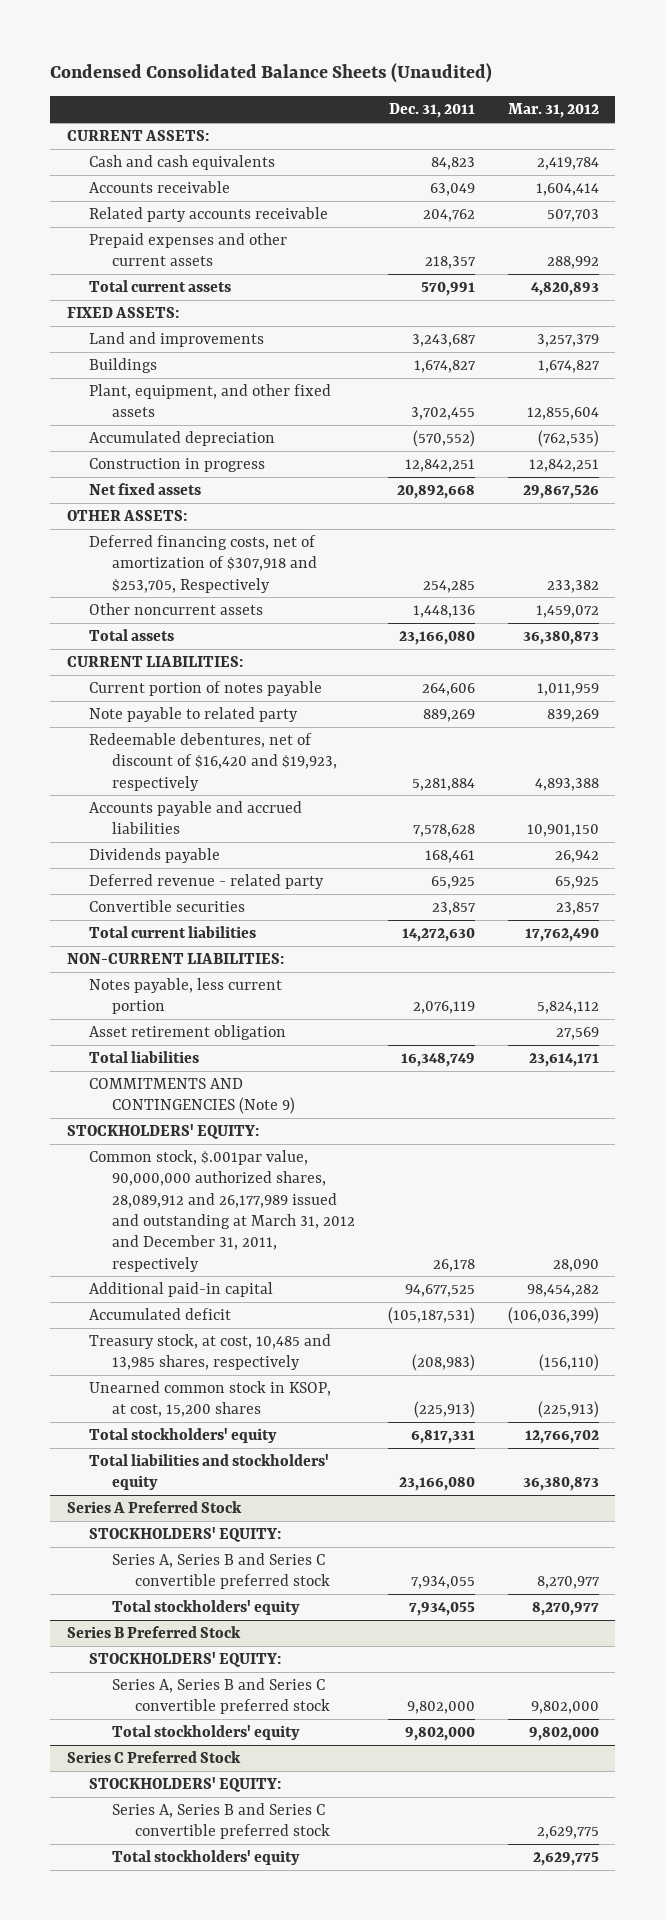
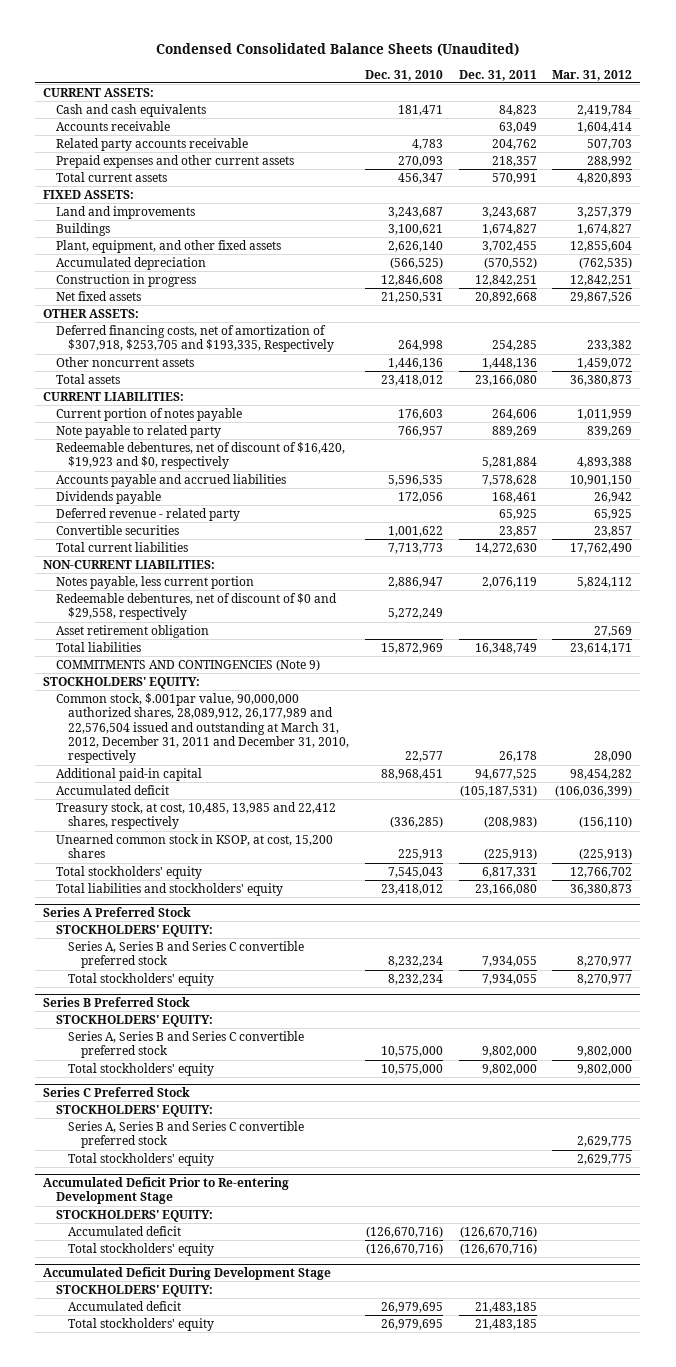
none -> [365,69,444,81] Dec. 31, 2010
[89,535,318,593] Deferred financing costs, net of amortization of $307,918 and $253,705, Respectively -> [55,324,335,353] Deferred financing costs, net of amortization of $307,918, $253,705 and $193,335, Respectively
[89,733,338,791] Redeemable debentures, net of discount of $16,420 and $19,923, respectively -> [55,441,345,470] Redeemable debentures, net of discount of $16,420, $19,923 and $0, respectively
none -> [55,592,337,621] Redeemable debentures, net of discount of $0 and $29,558, respectively
[89,1150,356,1272] Common stock, $.001par value, 90,000,000 authorized shares, 28,089,912 and 26,177,989 issued and outstanding at March 31, 2012 and December 31, 2011, respectively -> [55,692,350,764] Common stock, $.001par value, 90,000,000 authorized shares, 28,089,912, 26,177,989 and 22,576,504 issued and outstanding at March 31, 2012, December 31, 2011 and December 31, 2010, respectively
[89,1334,332,1371] Treasury stock, at cost, 10,485 and 13,985 shares, respectively -> [55,801,336,830] Treasury stock, at cost, 10,485, 13,985 and 22,412 shares, respectively
none -> [43,1177,290,1205] Accumulated Deficit Prior to Re-entering Development Stage
none -> [55,1209,213,1222] STOCKHOLDERS' EQUITY:
none -> [68,1225,182,1236] Accumulated deficit
none -> [68,1242,215,1256] Total stockholders' equity
none -> [43,1267,332,1281] Accumulated Deficit During Development Stage
none -> [55,1284,213,1297] STOCKHOLDERS' EQUITY:
none -> [68,1300,182,1311] Accumulated deficit
none -> [68,1317,215,1331] Total stockholders' equity

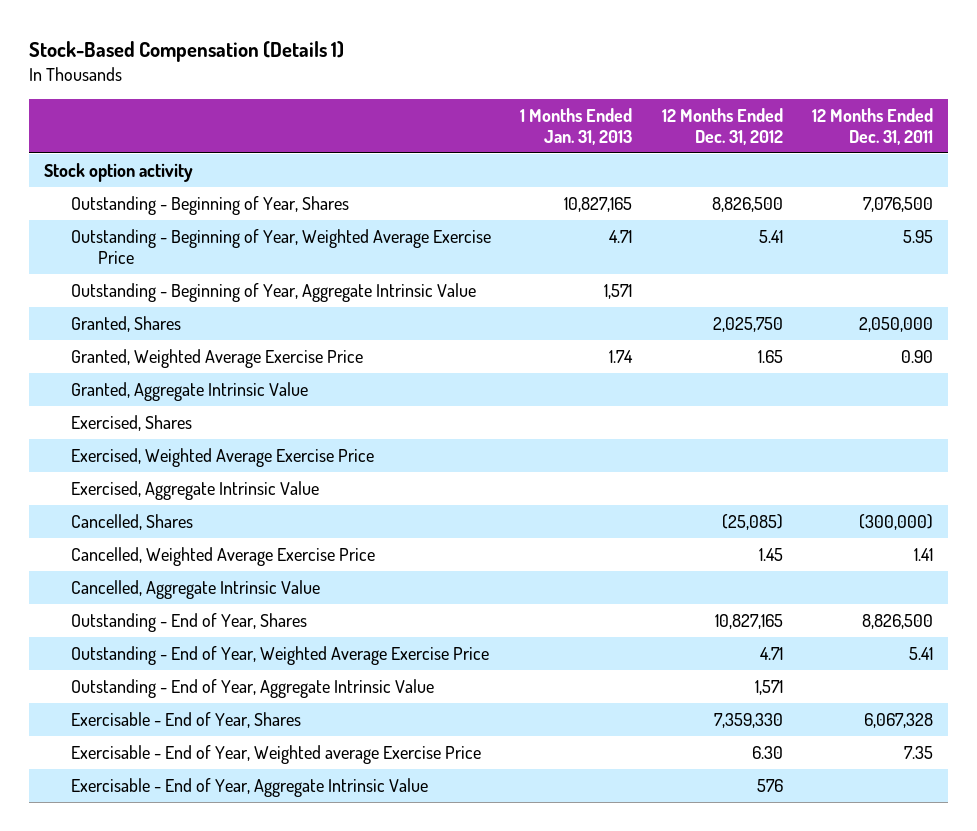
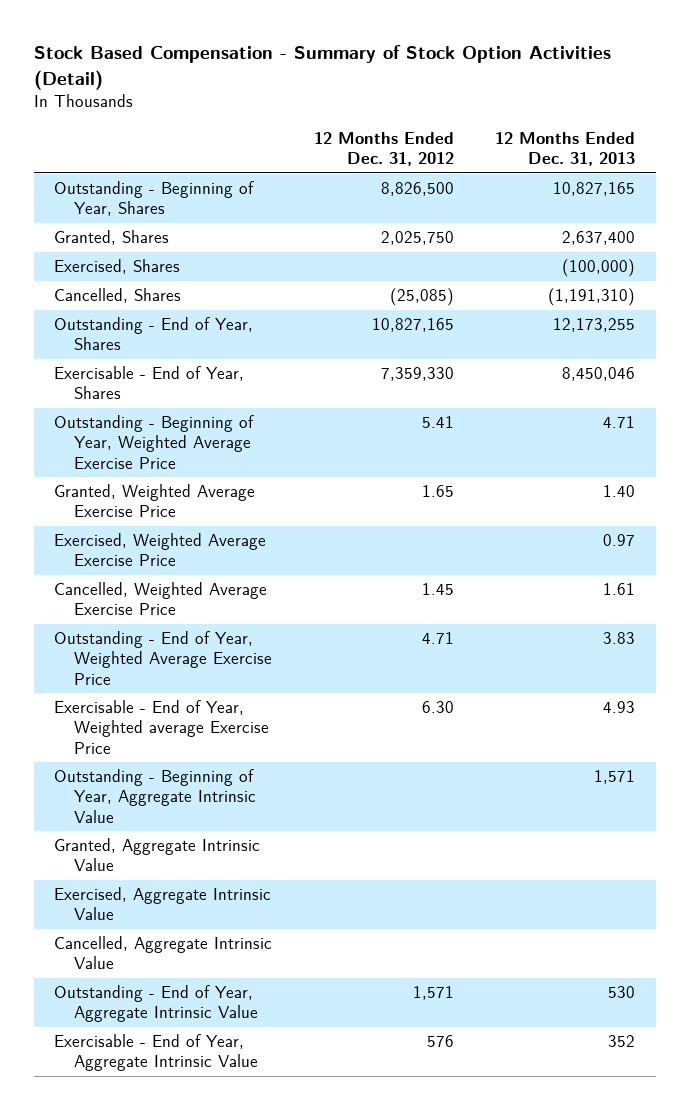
[29,40,345,62] Stock-Based Compensation (Details 1) -> [33,45,611,91] Stock Based Compensation - Summary of Stock Option Activities (Detail)
[520,107,633,145] 1 Months Ended Jan. 31, 2013 -> none
[812,107,934,145] 12 Months Ended Dec. 31, 2011 -> none
none -> [495,132,636,167] 12 Months Ended Dec. 31, 2013
[43,162,193,182] Stock option activity -> none
[70,228,491,265] Outstanding - Beginning of Year, Weighted Average Exercise Price -> [54,415,255,469] Outstanding - Beginning of Year, Weighted Average Exercise Price
[70,348,363,368] Granted, Weighted Average Exercise Price -> [54,484,256,518] Granted, Weighted Average Exercise Price
[70,447,374,467] Exercised, Weighted Average Exercise Price -> [54,533,267,567] Exercised, Weighted Average Exercise Price
[70,546,375,566] Cancelled, Weighted Average Exercise Price -> [54,582,268,616] Cancelled, Weighted Average Exercise Price
[70,645,489,665] Outstanding - End of Year, Weighted Average Exercise Price -> [54,631,273,685] Outstanding - End of Year, Weighted Average Exercise Price
[70,282,476,302] Outstanding - Beginning of Year, Aggregate Intrinsic Value -> [54,769,257,823] Outstanding - Beginning of Year, Aggregate Intrinsic Value
[70,381,308,401] Granted, Aggregate Intrinsic Value -> [54,838,261,872] Granted, Aggregate Intrinsic Value
[70,480,319,500] Exercised, Aggregate Intrinsic Value -> [54,887,272,921] Exercised, Aggregate Intrinsic Value
[70,579,320,599] Cancelled, Aggregate Intrinsic Value -> [54,936,273,970] Cancelled, Aggregate Intrinsic Value
[70,678,434,698] Outstanding - End of Year, Aggregate Intrinsic Value -> [54,985,259,1023] Outstanding - End of Year, Aggregate Intrinsic Value

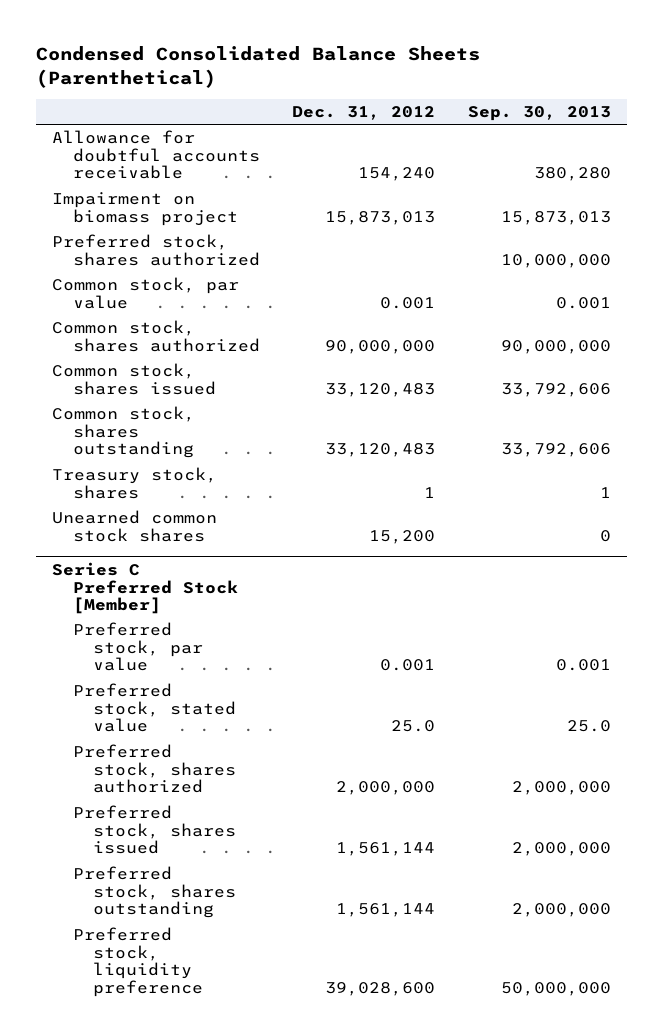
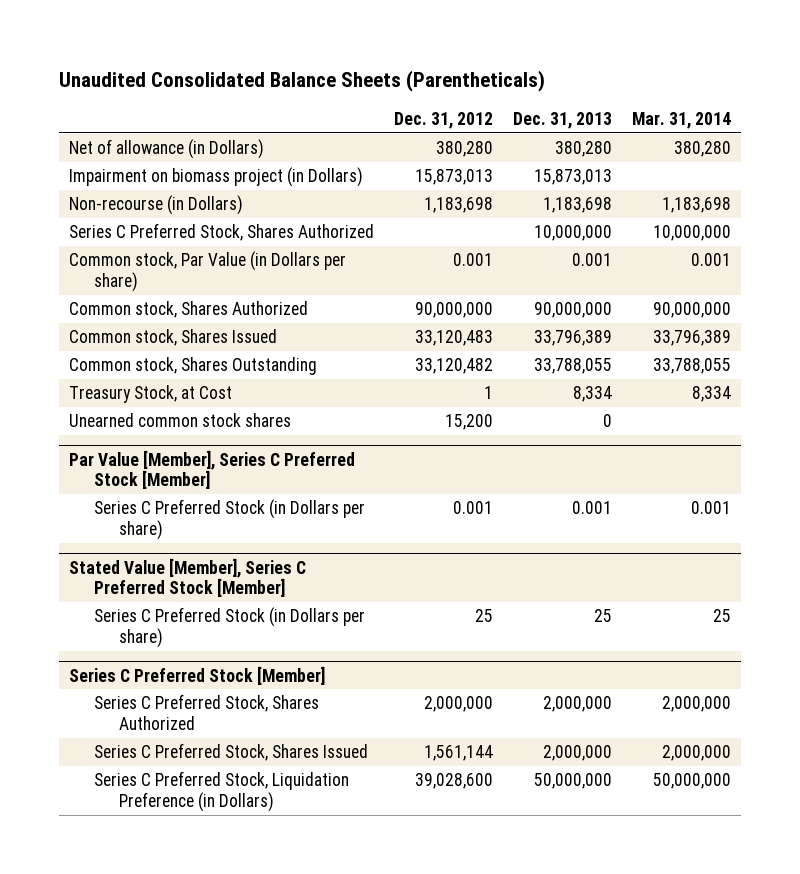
[36,46,481,89] Condensed Consolidated Balance Sheets (Parenthetical) -> [59,69,546,92] Unaudited Consolidated Balance Sheets (Parentheticals)
[467,106,611,122] Sep. 30, 2013 -> none
none -> [512,111,612,129] Dec. 31, 2013
none -> [631,111,731,129] Mar. 31, 2014
[52,129,260,180] Allowance for doubtful accounts receivable -> none
none -> [69,139,265,160] Net of allowance (in Dollars)
[52,191,238,226] Impairment on biomass project -> [69,167,364,188] Impairment on biomass project (in Dollars)
none -> [69,195,244,216] Non-recourse (in Dollars)
[52,233,260,266] Preferred stock, shares authorized -> [69,223,375,242] Series C Preferred Stock, Shares Authorized
[52,276,240,309] Common stock, par value -> [69,251,347,292] Common stock, Par Value (in Dollars per share)
[52,319,260,352] Common stock, shares authorized -> [69,301,309,319] Common stock, Shares Authorized
[52,362,216,395] Common stock, shares issued -> [69,329,278,347] Common stock, Shares Issued
[52,405,196,459] Common stock, shares outstanding -> [69,357,318,376] Common stock, Shares Outstanding
[325,443,436,458] 33,120,483 -> [415,358,494,375] 33,120,482
[52,466,218,499] Treasury stock, shares -> [69,385,233,404] Treasury Stock, at Cost
none -> [69,449,356,490] Par Value [Member], Series C Preferred Stock [Member]
none -> [94,499,366,540] Series C Preferred Stock (in Dollars per share)
none -> [69,557,307,598] Stated Value [Member], Series C Preferred Stock [Member]
none -> [94,607,366,648] Series C Preferred Stock (in Dollars per share)
[72,621,204,672] Preferred stock, par value -> none
[72,682,237,733] Preferred stock, stated value -> none
[72,865,237,919] Preferred stock, shares outstanding -> none
[72,743,237,794] Preferred stock, shares authorized -> [94,694,320,730] Series C Preferred Stock, Shares Authorized
[72,804,237,855] Preferred stock, shares issued -> [94,743,369,762] Series C Preferred Stock, Shares Issued
[72,926,204,998] Preferred stock, liquidity preference -> [94,771,350,812] Series C Preferred Stock, Liquidation Preference (in Dollars)

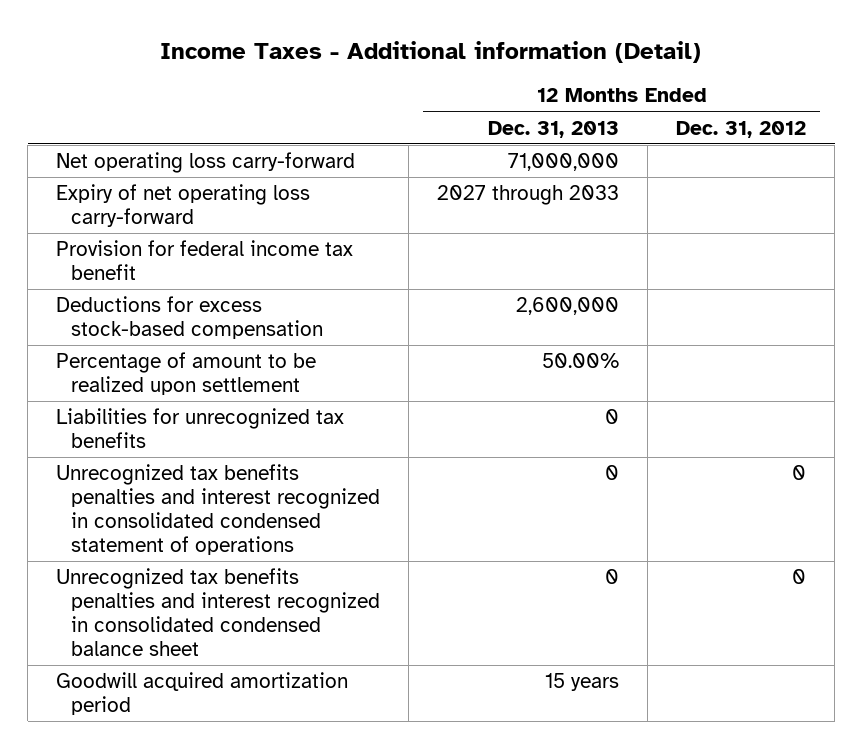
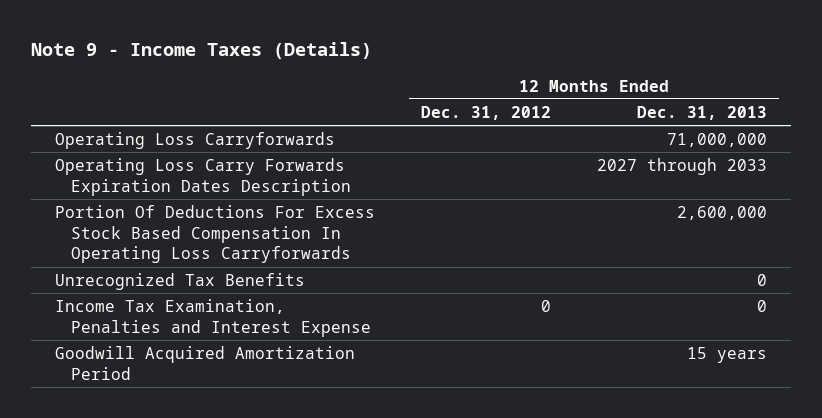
[160,41,702,64] Income Taxes - Additional information (Detail) -> [31,42,373,60] Note 9 - Income Taxes (Details)
[56,239,354,280] Provision for federal income tax benefit -> none
[56,351,317,395] Percentage of amount to be realized upon settlement -> none
[56,567,381,656] Unrecognized tax benefits penalties and interest recognized in consolidated condensed balance sheet -> none
[56,151,356,173] Net operating loss carry-forward -> [54,132,335,150] Operating Loss Carryforwards
[56,183,311,227] Expiry of net operating loss carry-forward -> [54,158,351,196] Operating Loss Carry Forwards Expiration Dates Description
[56,295,324,339] Deductions for excess stock-based compensation -> [54,205,375,264] Portion Of Deductions For Excess Stock Based Compensation In Operating Loss Carryforwards
[56,407,345,448] Liabilities for unrecognized tax benefits -> [54,273,305,291] Unrecognized Tax Benefits
[56,463,381,555] Unrecognized tax benefits penalties and interest recognized in consolidated condensed statement of operations -> [54,299,371,337] Income Tax Examination, Penalties and Interest Expense
[56,671,349,715] Goodwill acquired amortization period -> [54,346,355,380] Goodwill Acquired Amortization Period

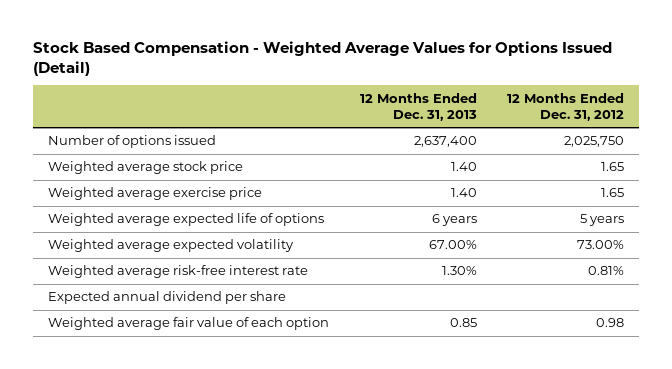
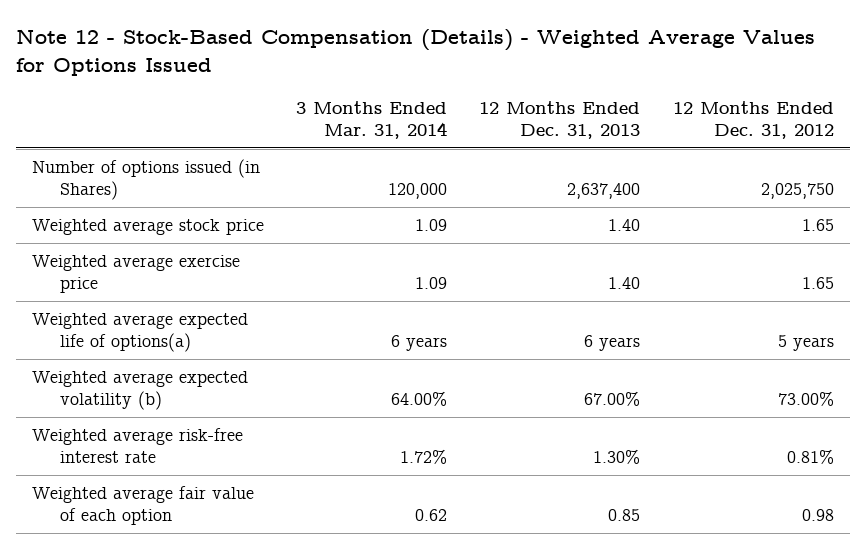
[32,40,612,76] Stock Based Compensation - Weighted Average Values for Options Issued (Detail) -> [16,29,816,77] Note 12 - Stock-Based Compensation (Details) - Weighted Average Values for Options Issued
none -> [296,101,448,140] 3 Months Ended Mar. 31, 2014
[47,135,216,149] Number of options issued -> [32,159,261,201] Number of options issued (in Shares)
[47,213,324,227] Weighted average expected life of options -> [32,313,249,353] Weighted average expected life of options(a)
[47,239,294,253] Weighted average expected volatility -> [32,371,249,411] Weighted average expected volatility (b)
[47,291,286,305] Expected annual dividend per share -> none

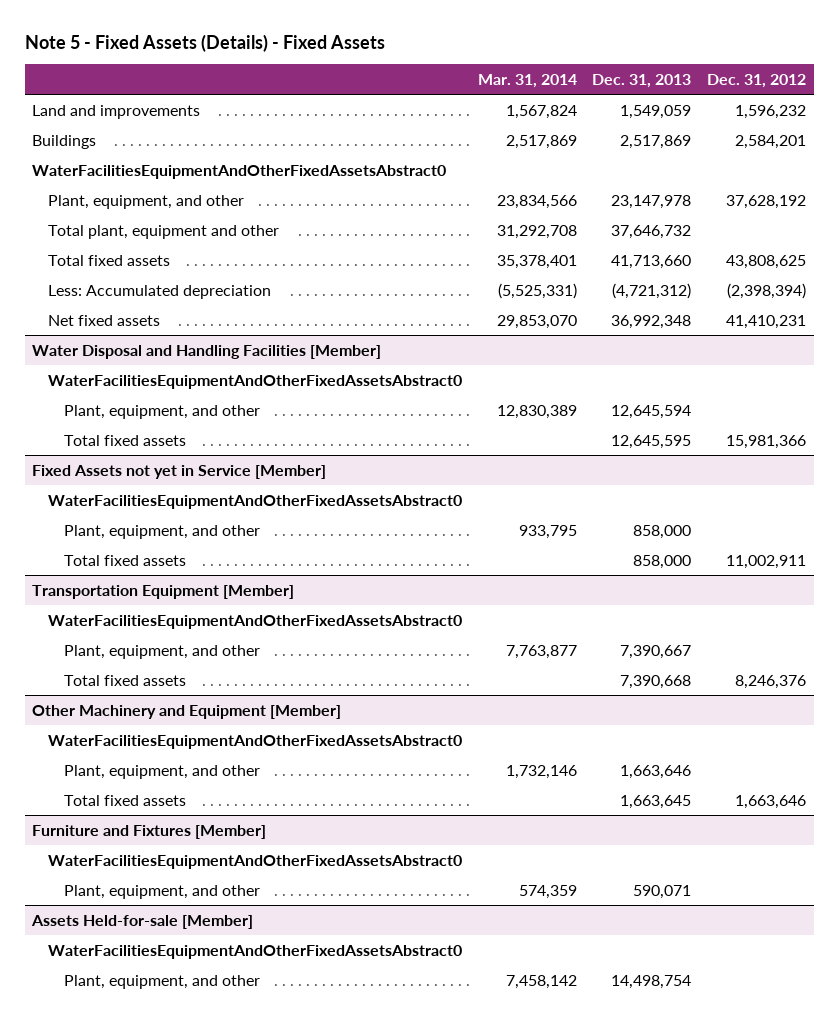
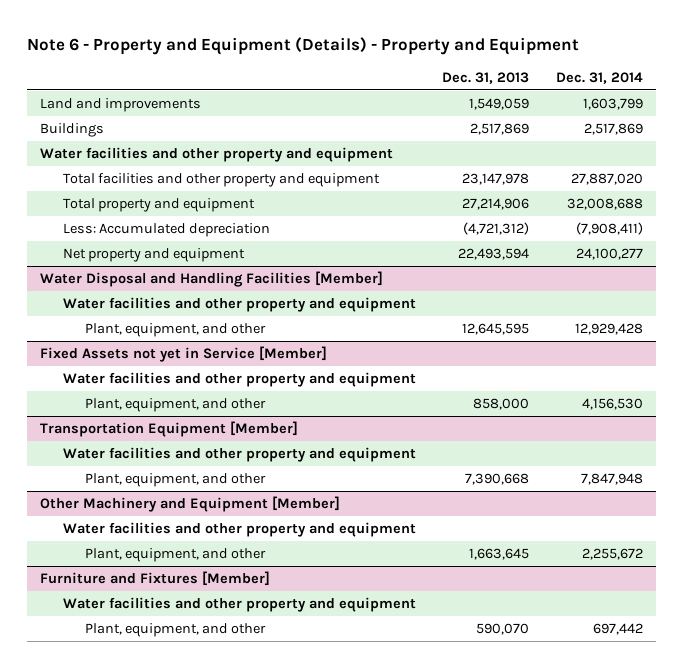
[24,33,385,52] Note 5 - Fixed Assets (Details) - Fixed Assets -> [27,36,580,55] Note 6 - Property and Equipment (Details) - Property and Equipment
[477,73,577,88] Mar. 31, 2014 -> none
[707,73,807,88] Dec. 31, 2012 -> none
none -> [555,71,643,84] Dec. 31, 2014
[32,164,447,179] WaterFacilitiesEquipmentAndOtherFixedAssetsAbstract0 -> none
[48,194,245,209] Plant, equipment, and other -> none
[48,254,171,266] Total fixed assets -> none
none -> [40,147,394,163] Water facilities and other property and equipment
[48,224,280,239] Total plant, equipment and other -> [62,173,380,188] Total facilities and other property and equipment
[611,224,692,239] 37,646,732 -> [462,173,530,186] 23,147,978
none -> [62,198,255,213] Total property and equipment
[48,314,161,326] Net fixed assets -> none
none -> [62,248,245,263] Net property and equipment
[48,374,463,389] WaterFacilitiesEquipmentAndOtherFixedAssetsAbstract0 -> none
[64,434,187,446] Total fixed assets -> none
none -> [62,297,416,313] Water facilities and other property and equipment
[611,404,692,419] 12,645,594 -> [462,323,530,336] 12,645,595
[48,494,463,509] WaterFacilitiesEquipmentAndOtherFixedAssetsAbstract0 -> none
none -> [62,372,416,388] Water facilities and other property and equipment
[64,554,187,566] Total fixed assets -> none
[48,614,463,629] WaterFacilitiesEquipmentAndOtherFixedAssetsAbstract0 -> none
[64,674,187,686] Total fixed assets -> none
none -> [62,447,416,463] Water facilities and other property and equipment
[620,644,692,659] 7,390,667 -> [465,473,530,486] 7,390,668
[48,734,463,749] WaterFacilitiesEquipmentAndOtherFixedAssetsAbstract0 -> none
[64,794,187,806] Total fixed assets -> none
none -> [62,522,416,538] Water facilities and other property and equipment
[620,764,692,779] 1,663,646 -> [469,548,530,561] 1,663,645
[48,854,463,869] WaterFacilitiesEquipmentAndOtherFixedAssetsAbstract0 -> none
[31,914,254,929] Assets Held-for-sale [Member] -> none
[48,944,463,959] WaterFacilitiesEquipmentAndOtherFixedAssetsAbstract0 -> none
[64,974,261,989] Plant, equipment, and other -> none
none -> [62,597,416,613] Water facilities and other property and equipment
[633,884,692,899] 590,071 -> [476,623,530,636] 590,070

